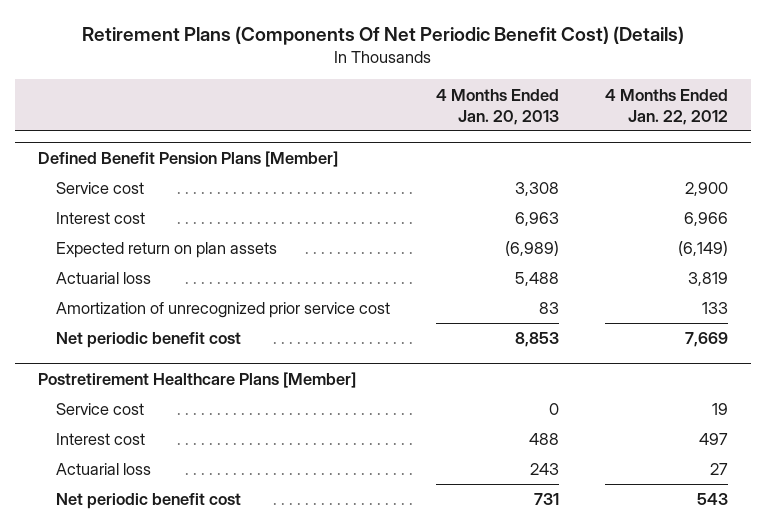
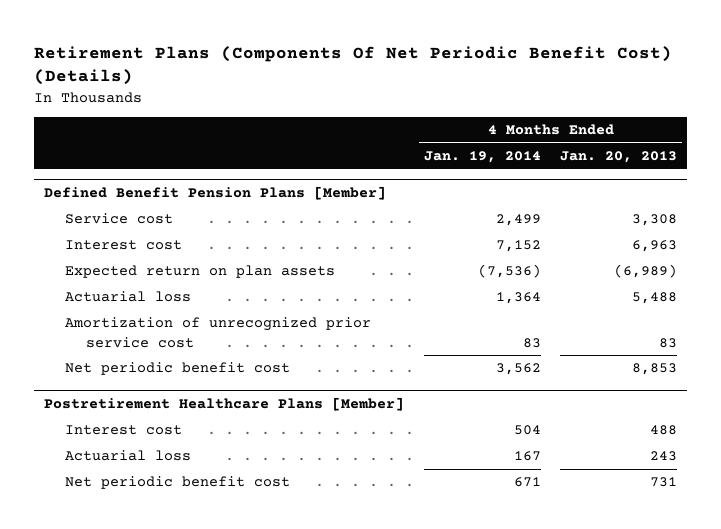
[605,88,729,125] 4 Months Ended Jan. 22, 2012 -> none
none -> [423,151,541,164] Jan. 19, 2014
[56,403,145,416] Service cost -> none

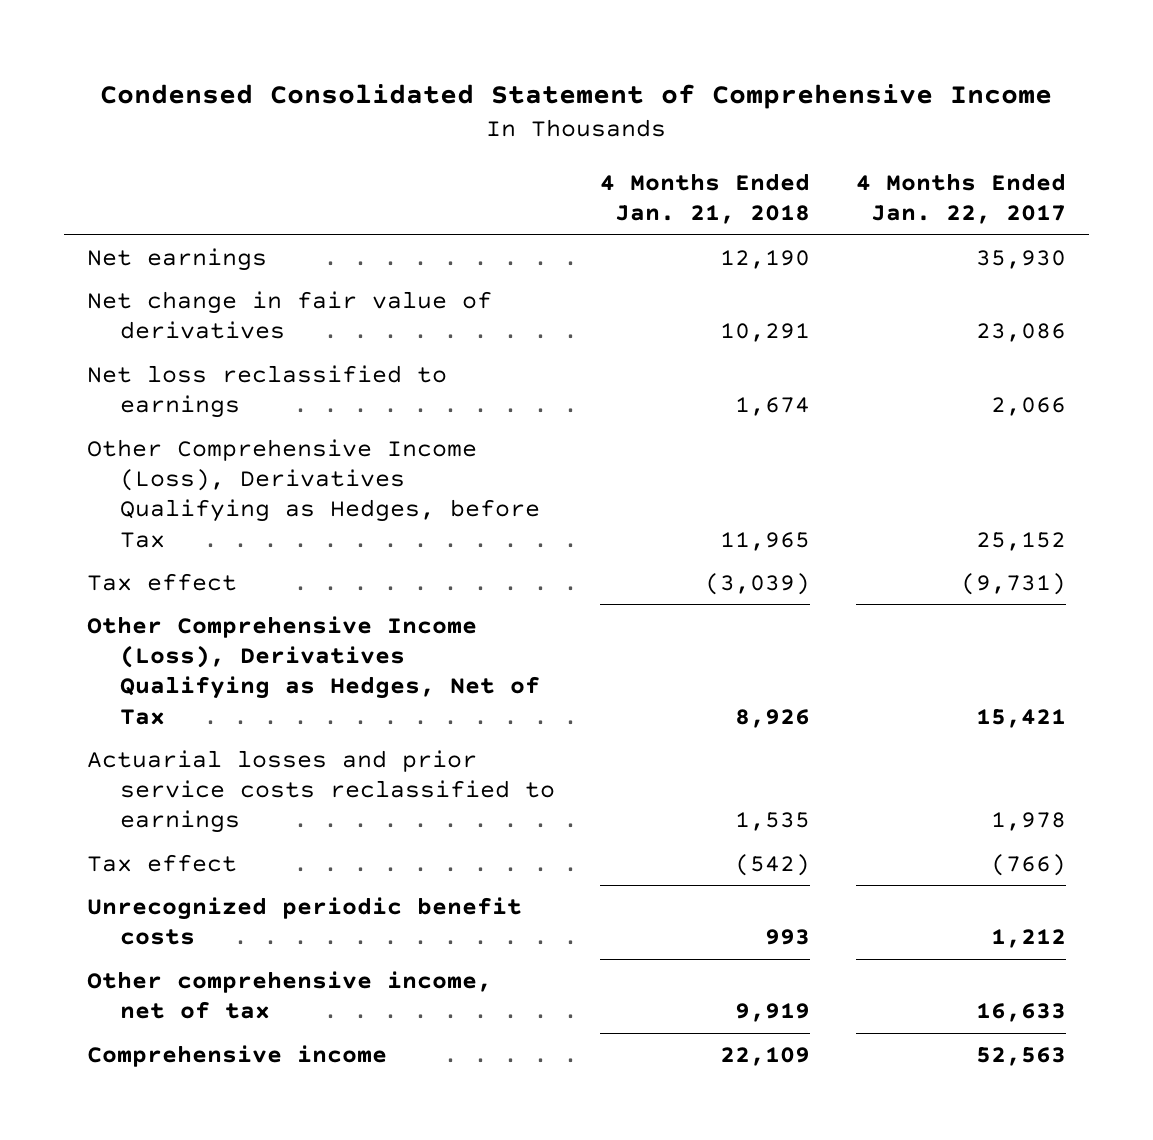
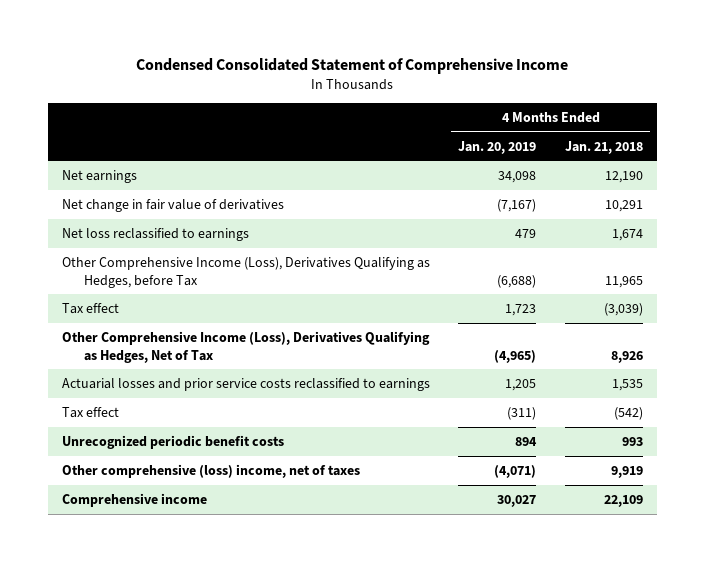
[855,173,1066,225] 4 Months Ended Jan. 22, 2017 -> none
none -> [458,140,537,154] Jan. 20, 2019
[87,970,493,1020] Other comprehensive income, net of tax -> [62,464,361,479] Other comprehensive (loss) income, net of taxes

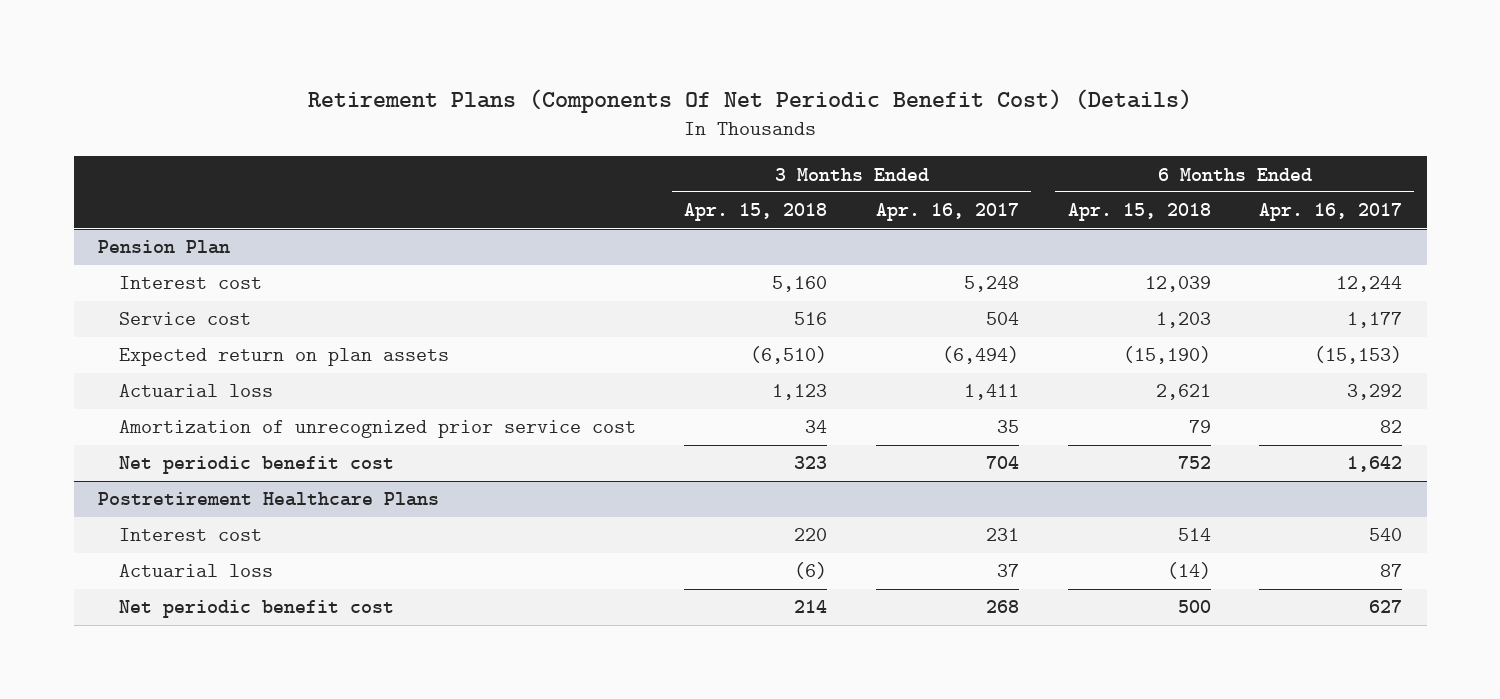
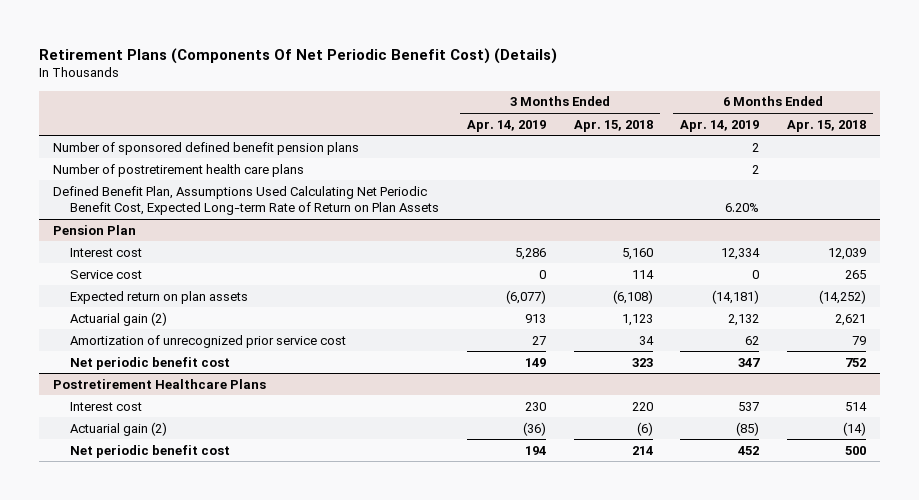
[875,203,1019,222] Apr. 16, 2017 -> none
[1259,203,1403,222] Apr. 16, 2017 -> none
none -> [466,119,546,132] Apr. 14, 2019
none -> [680,119,760,132] Apr. 14, 2019
none -> [53,141,360,155] Number of sponsored defined benefit pension plans
none -> [53,163,305,177] Number of postretirement health care plans
none -> [53,185,440,216] Defined Benefit Plan, Assumptions Used Calculating Net Periodic Benefit Cost, Expected Long-term Rate of Return on Plan Assets
[794,312,828,326] 516 -> [631,269,654,279] 114
[1155,312,1211,329] 1,203 -> [844,269,866,279] 265
[750,346,828,365] (6,510) -> [612,289,653,304] (6,108)
[1122,346,1211,365] (15,190) -> [818,289,866,304] (14,252)
[118,384,273,398] Actuarial loss -> [70,311,168,326] Actuarial gain (2)
[118,564,273,578] Actuarial loss -> [70,421,168,436] Actuarial gain (2)

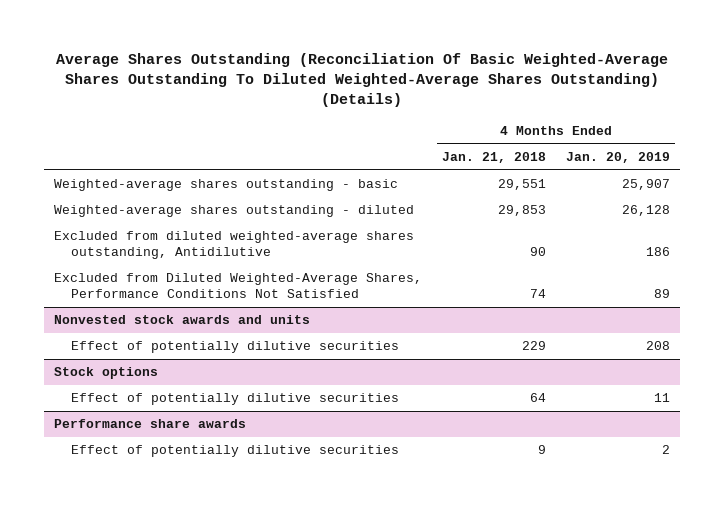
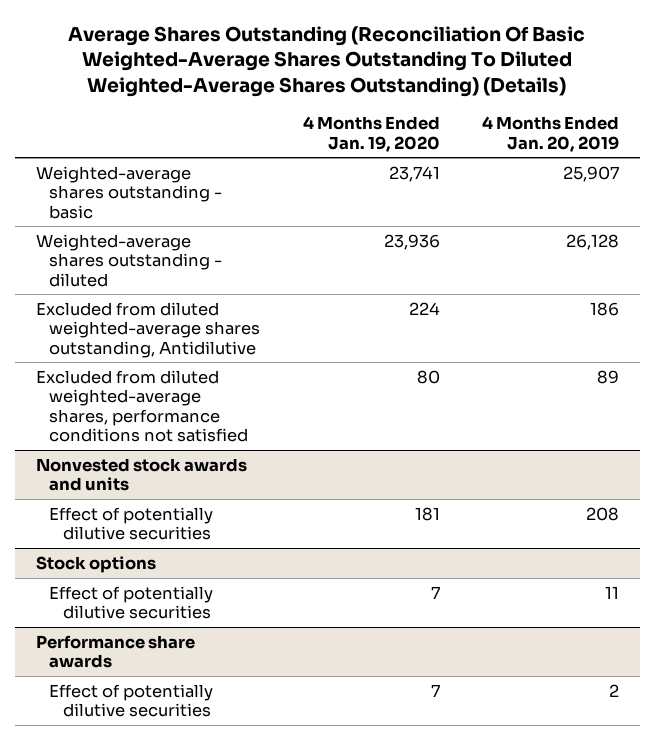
[441,151,546,163] Jan. 21, 2018 -> none
none -> [302,116,440,152] 4 Months Ended Jan. 19, 2020
[53,273,422,299] Excluded from Diluted Weighted-Average Shares, Performance Conditions Not Satisfied -> [35,369,249,442] Excluded from diluted weighted-average shares, performance conditions not satisfied

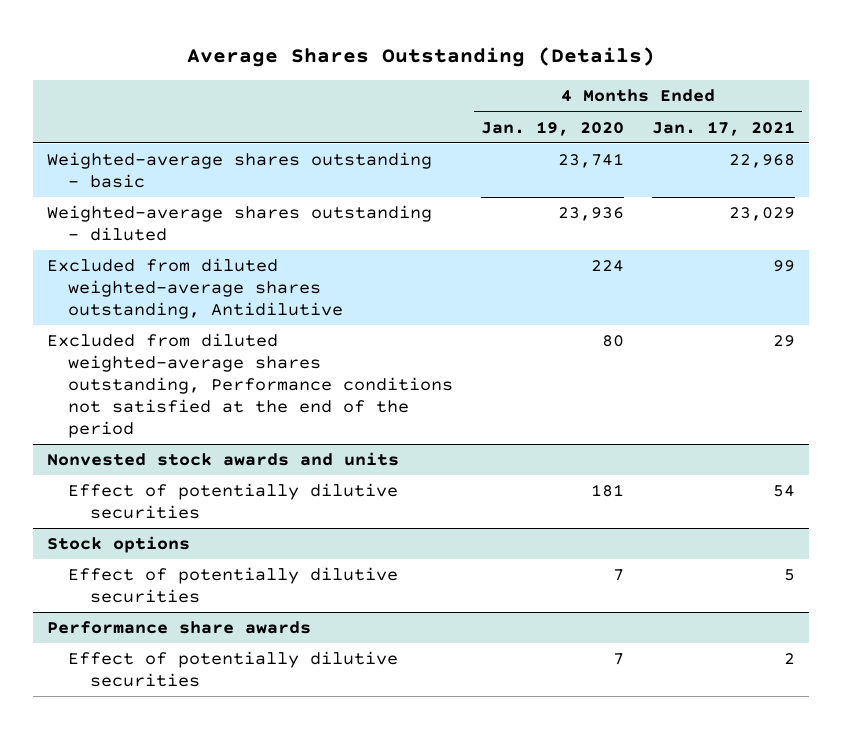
[68,25,586,97] Average Shares Outstanding (Reconciliation Of Basic Weighted-Average Shares Outstanding To Diluted Weighted-Average Shares Outstanding) (Details) -> [187,46,656,67] Average Shares Outstanding (Details)
[481,116,619,152] 4 Months Ended Jan. 20, 2019 -> none
none -> [652,120,796,136] Jan. 17, 2021
[35,369,249,442] Excluded from diluted weighted-average shares, performance conditions not satisfied -> [47,333,454,439] Excluded from diluted weighted-average shares outstanding, Performance conditions not satisfied at the end of the period

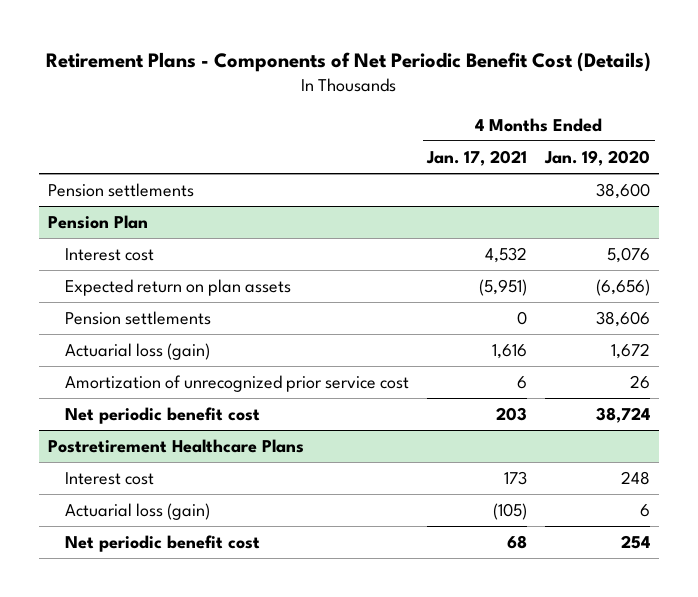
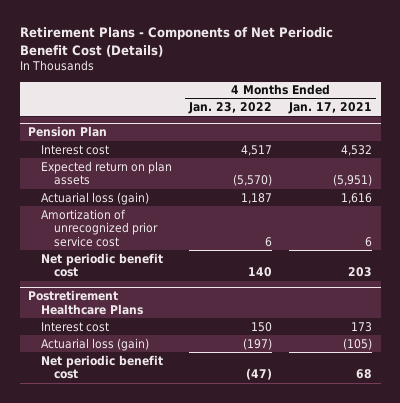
[544,149,651,166] Jan. 19, 2020 -> none
none -> [188,102,273,115] Jan. 23, 2022
[48,183,195,198] Pension settlements -> none
[64,311,211,326] Pension settlements -> none

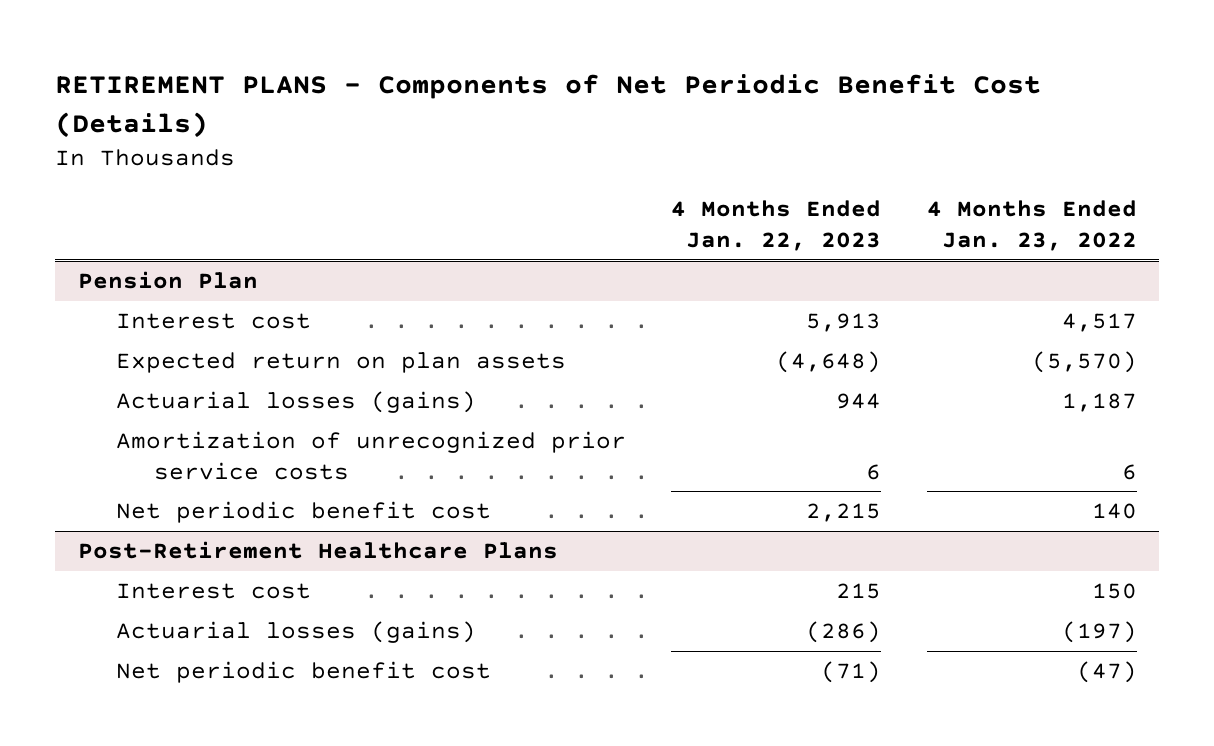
[19,27,333,57] Retirement Plans - Components of Net Periodic Benefit Cost (Details) -> [55,74,1042,138] RETIREMENT PLANS - Components of Net Periodic Benefit Cost (Details)
[288,102,373,115] Jan. 17, 2021 -> none
none -> [671,200,882,252] 4 Months Ended Jan. 22, 2023
[40,191,149,205] Actuarial loss (gain) -> [115,391,476,414] Actuarial losses (gains)
[40,208,158,247] Amortization of unrecognized prior service cost -> [115,431,626,480] Amortization of unrecognized prior service costs
[28,290,143,316] Postretirement Healthcare Plans -> [77,541,558,560] Post-Retirement Healthcare Plans
[40,337,149,351] Actuarial loss (gain) -> [115,621,476,644] Actuarial losses (gains)

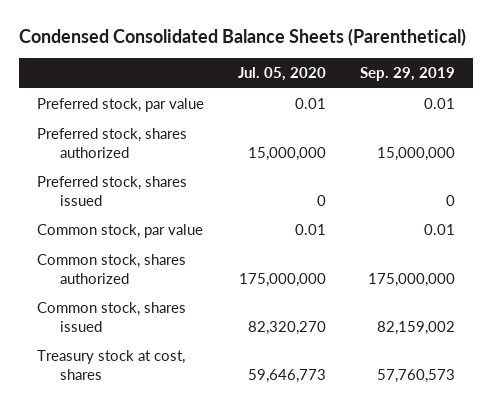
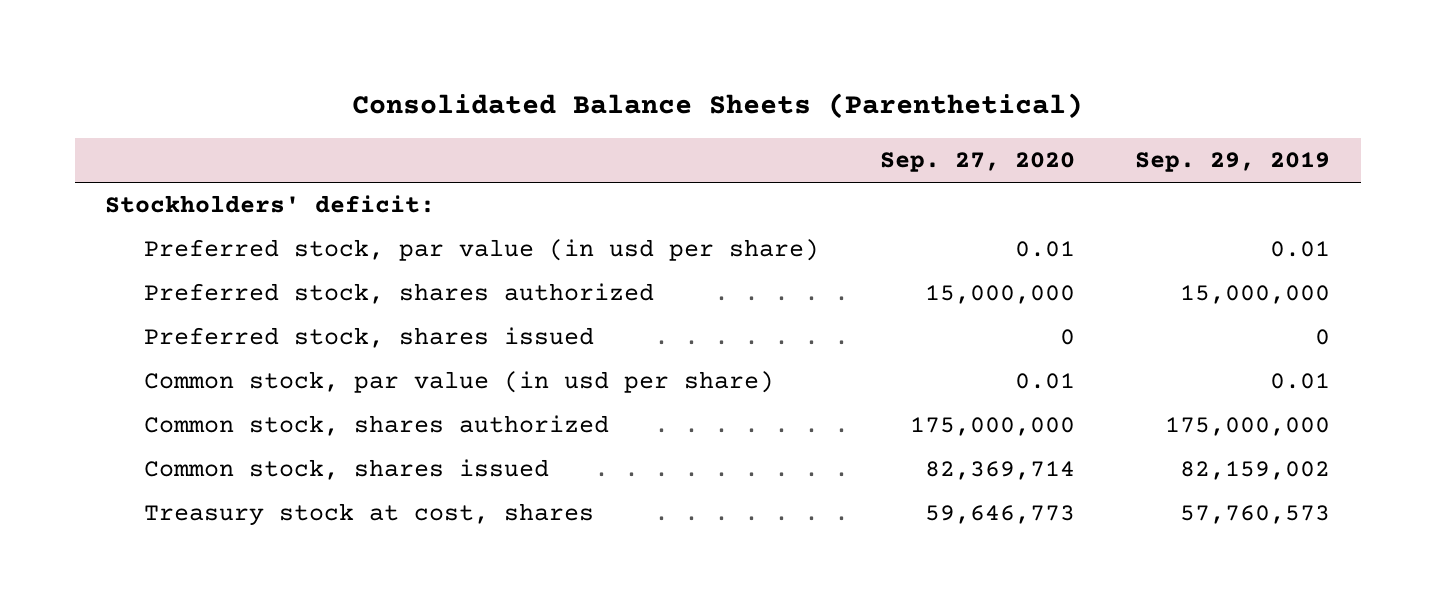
[19,27,467,46] Condensed Consolidated Balance Sheets (Parenthetical) -> [351,93,1083,120] Consolidated Balance Sheets (Parenthetical)
[237,67,326,82] Jul. 05, 2020 -> none
none -> [879,152,1075,173] Sep. 27, 2020
none -> [104,195,435,214] Stockholders' deficit:
[36,98,204,113] Preferred stock, par value -> [143,239,819,262] Preferred stock, par value (in usd per share)
[36,224,203,239] Common stock, par value -> [143,371,774,394] Common stock, par value (in usd per share)

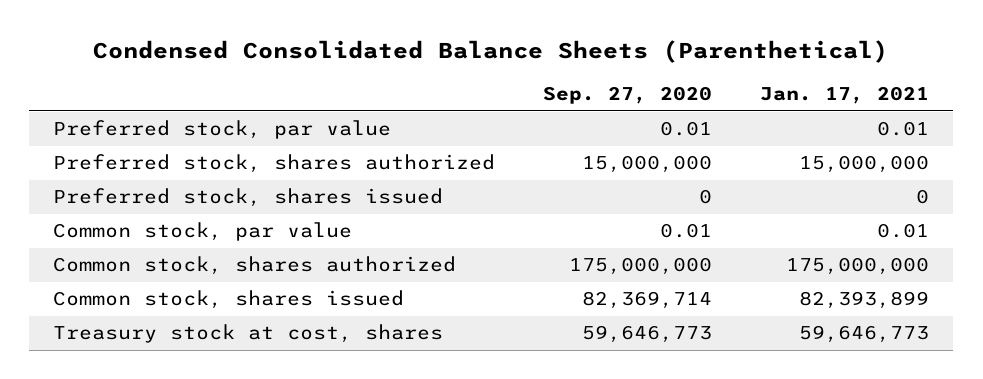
[351,93,1083,120] Consolidated Balance Sheets (Parenthetical) -> [93,40,889,64] Condensed Consolidated Balance Sheets (Parenthetical)
[1135,152,1331,173] Sep. 29, 2019 -> none
none -> [760,86,930,105] Jan. 17, 2021
[104,195,435,214] Stockholders' deficit: -> none
[143,239,819,262] Preferred stock, par value (in usd per share) -> [53,120,392,140] Preferred stock, par value
[143,371,774,394] Common stock, par value (in usd per share) -> [53,222,353,242] Common stock, par value

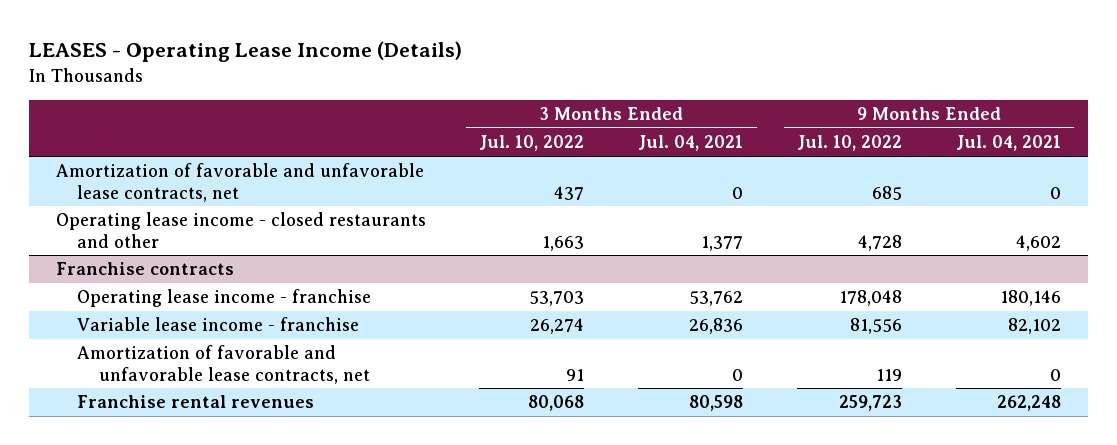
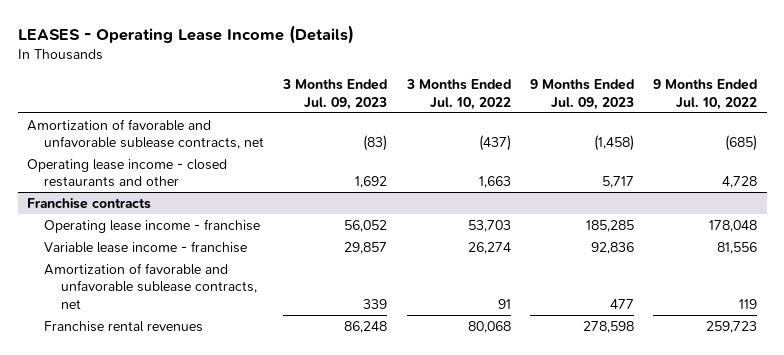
[638,135,744,152] Jul. 04, 2021 -> none
[956,135,1062,152] Jul. 04, 2021 -> none
none -> [282,78,388,110] 3 Months Ended Jul. 09, 2023
none -> [529,78,634,110] 9 Months Ended Jul. 09, 2023
[55,163,424,202] Amortization of favorable and unfavorable lease contracts, net -> [27,118,265,150] Amortization of favorable and unfavorable sublease contracts, net
[554,185,585,200] 437 -> [478,135,511,152] (437)
[872,185,903,200] 685 -> [725,135,758,152] (685)
[77,345,371,384] Amortization of favorable and unfavorable lease contracts, net -> [44,262,258,310] Amortization of favorable and unfavorable sublease contracts, net

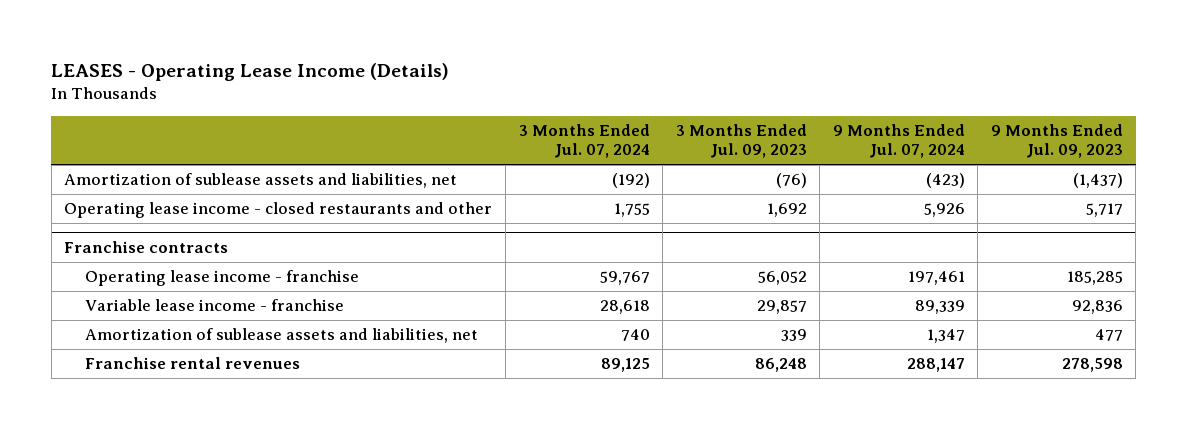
[405,78,511,110] 3 Months Ended Jul. 10, 2022 -> none
[653,78,758,110] 9 Months Ended Jul. 10, 2022 -> none
none -> [518,124,650,159] 3 Months Ended Jul. 07, 2024
none -> [832,124,965,159] 9 Months Ended Jul. 07, 2024
[27,118,265,150] Amortization of favorable and unfavorable sublease contracts, net -> [64,173,458,189] Amortization of sublease assets and liabilities, net
[363,135,388,152] (83) -> [775,173,807,189] (76)
[593,135,634,152] (1,458) -> [1072,173,1123,189] (1,437)
[44,262,258,310] Amortization of favorable and unfavorable sublease contracts, net -> [85,328,479,344] Amortization of sublease assets and liabilities, net

